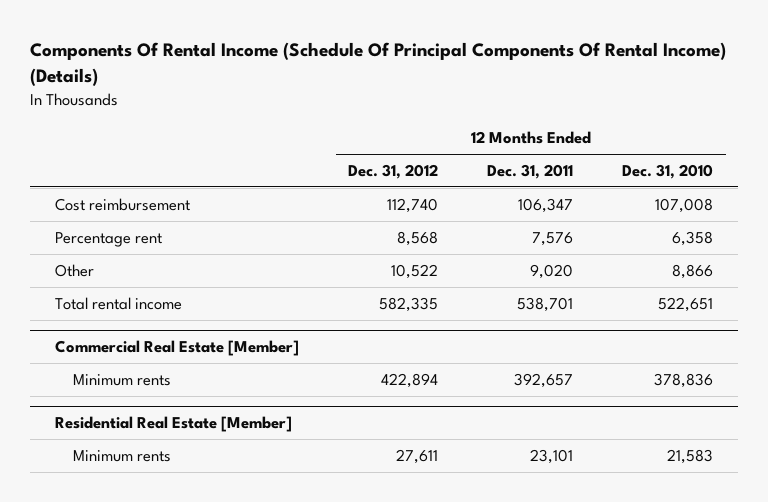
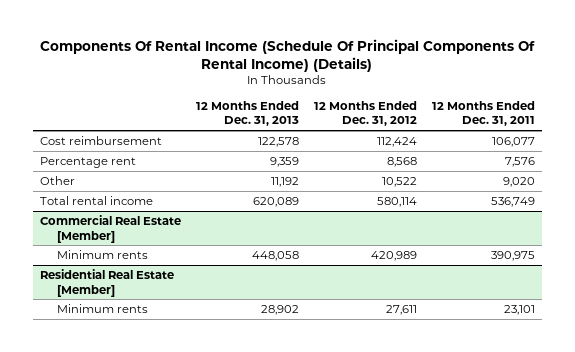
[622,164,714,180] Dec. 31, 2010 -> none
none -> [195,100,299,127] 12 Months Ended Dec. 31, 2013
[387,197,439,213] 112,740 -> [376,136,417,147] 112,424
[518,197,574,213] 106,347 -> [491,136,535,147] 106,077
[379,296,439,312] 582,335 -> [376,196,417,207] 580,114
[517,296,574,312] 538,701 -> [490,196,535,207] 536,749
[381,372,439,388] 422,894 -> [370,250,417,261] 420,989
[514,372,574,388] 392,657 -> [490,250,535,261] 390,975

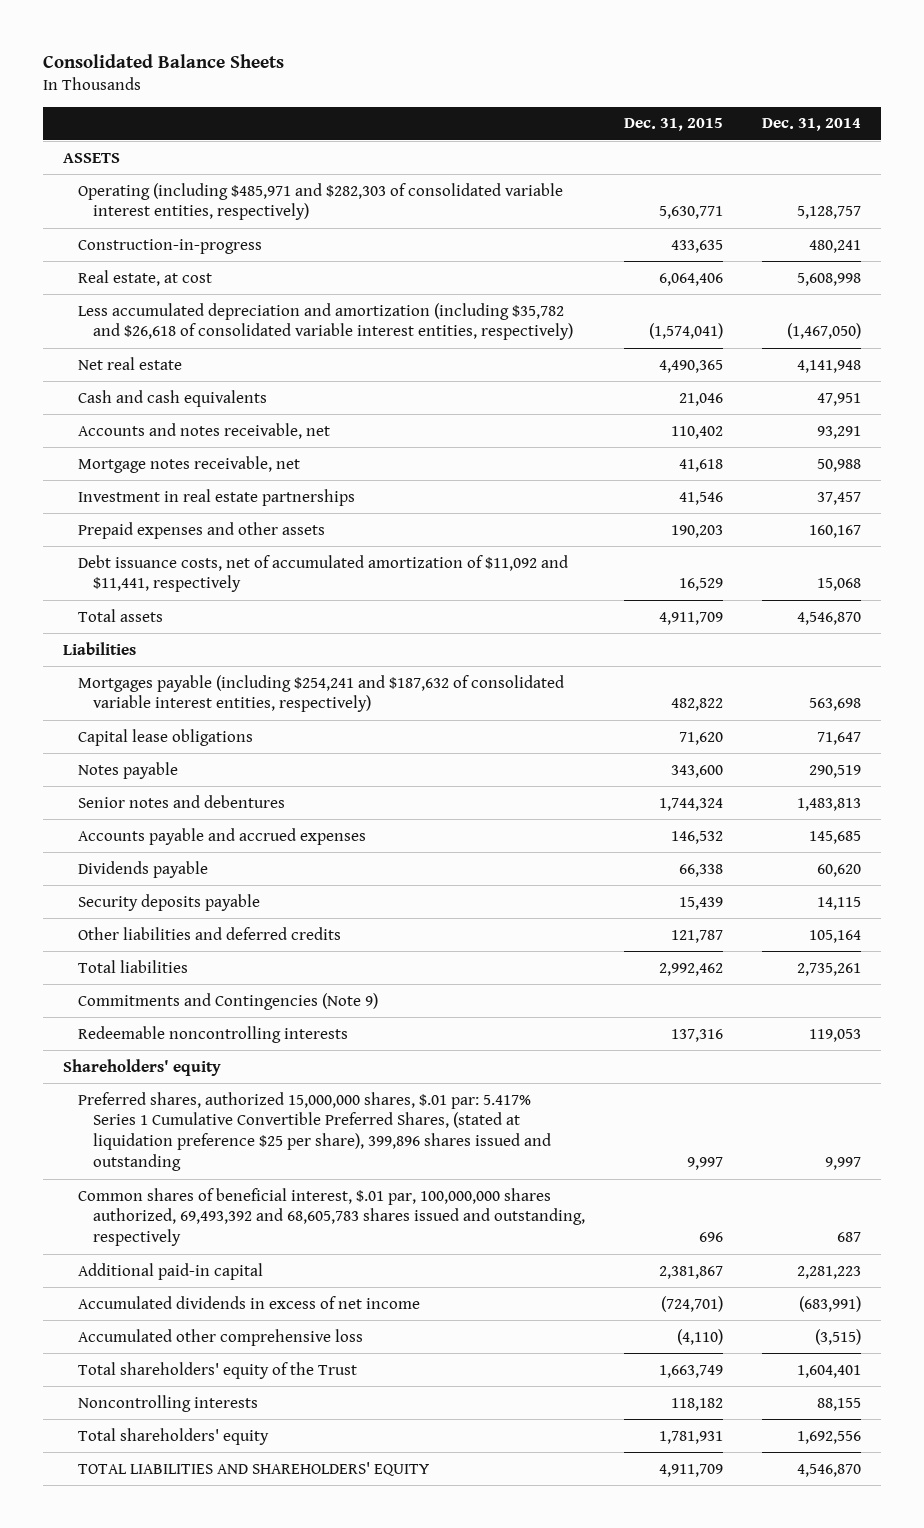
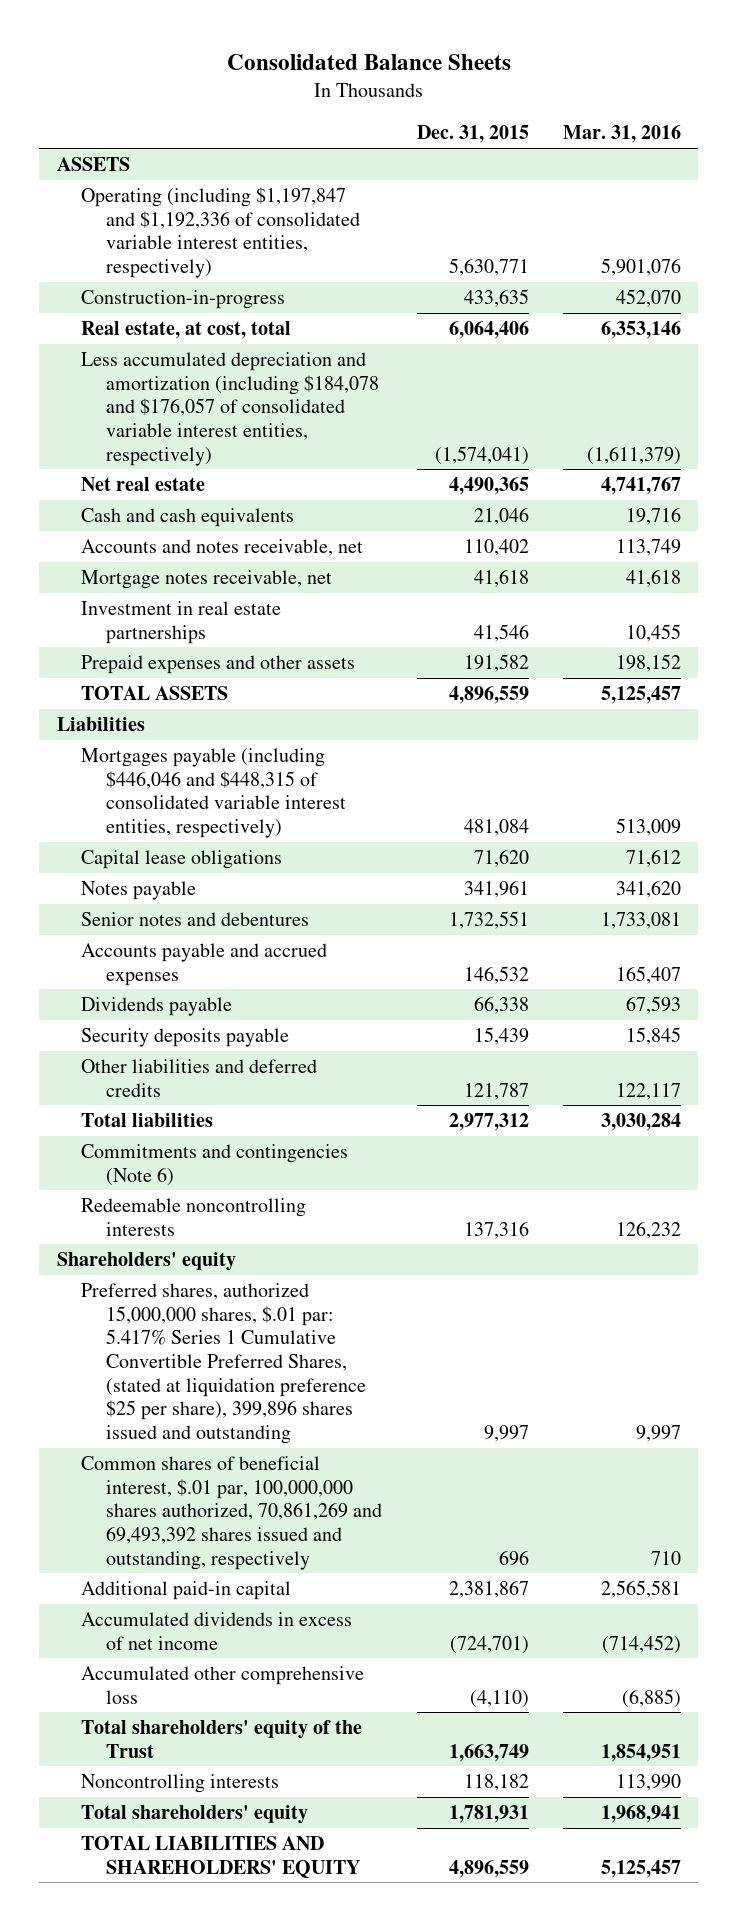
[762,118,862,132] Dec. 31, 2014 -> none
none -> [562,125,681,144] Mar. 31, 2016
[77,182,563,221] Operating (including $485,971 and $282,303 of consolidated variable interest entities, respectively) -> [81,187,361,278] Operating (including $1,197,847 and $1,192,336 of consolidated variable interest entities, respectively)
[77,269,212,286] Real estate, at cost -> [81,321,292,340] Real estate, at cost, total
[77,302,573,341] Less accumulated depreciation and amortization (including $35,782 and $26,618 of consolidated variable interest entities, respectively) -> [81,352,380,466] Less accumulated depreciation and amortization (including $184,078 and $176,057 of consolidated variable interest entities, respectively)
[77,554,568,593] Debt issuance costs, net of accumulated amortization of $11,092 and $11,441, respectively -> none
[671,524,724,538] 190,203 -> [463,654,529,673] 191,582
[77,608,163,622] Total assets -> [81,686,229,701] TOTAL ASSETS
[659,611,724,625] 4,911,709 -> [448,686,529,705] 4,896,559
[77,674,564,713] Mortgages payable (including $254,241 and $187,632 of consolidated variable interest entities, respectively) -> [81,748,347,838] Mortgages payable (including $446,046 and $448,315 of consolidated variable interest entities, respectively)
[671,698,724,712] 482,822 -> [463,818,529,836] 481,084
[671,764,724,778] 343,600 -> [463,880,529,899] 341,961
[659,797,724,811] 1,744,324 -> [448,911,529,930] 1,732,551
[659,962,724,976] 2,992,462 -> [448,1113,529,1132] 2,977,312
[77,992,378,1010] Commitments and Contingencies (Note 9) -> [81,1144,349,1186] Commitments and contingencies (Note 6)
[77,1187,585,1247] Common shares of beneficial interest, $.01 par, 100,000,000 shares authorized, 69,493,392 and 68,605,783 shares issued and outstanding, respectively -> [81,1456,383,1570] Common shares of beneficial interest, $.01 par, 100,000,000 shares authorized, 70,861,269 and 69,493,392 shares issued and outstanding, respectively
[659,1463,724,1477] 4,911,709 -> [448,1859,529,1878] 4,896,559

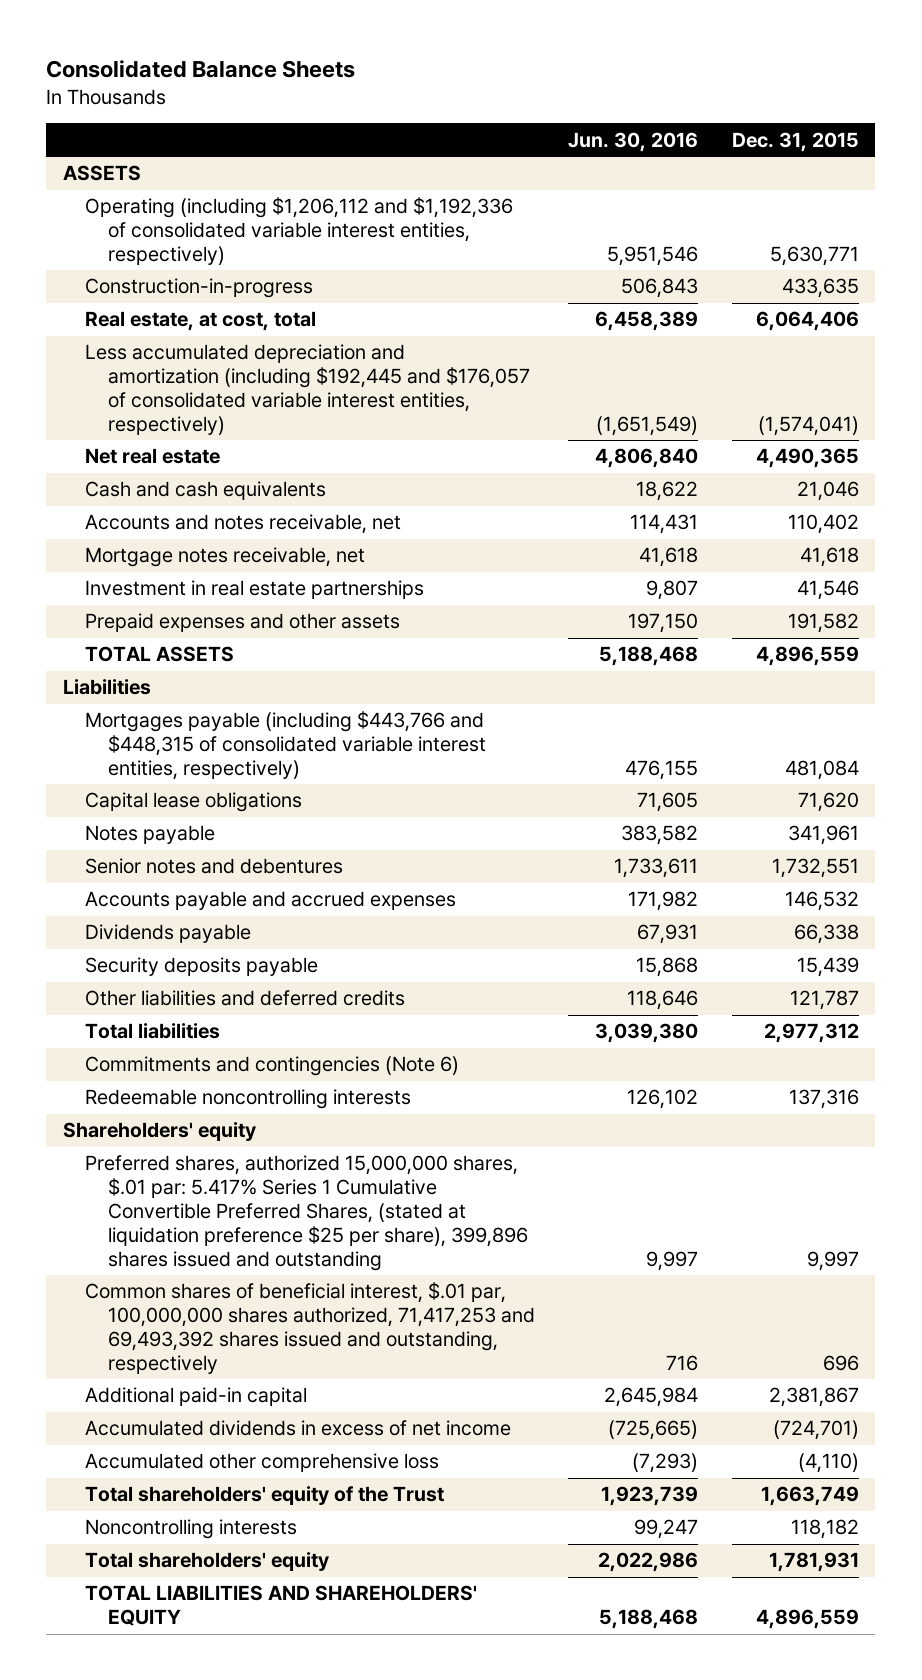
[562,125,681,144] Mar. 31, 2016 -> none
none -> [568,131,699,152] Jun. 30, 2016
[81,187,361,278] Operating (including $1,197,847 and $1,192,336 of consolidated variable interest entities, respectively) -> [85,197,514,266] Operating (including $1,206,112 and $1,192,336 of consolidated variable interest entities, respectively)
[81,352,380,466] Less accumulated depreciation and amortization (including $184,078 and $176,057 of consolidated variable interest entities, respectively) -> [85,344,530,435] Less accumulated depreciation and amortization (including $192,445 and $176,057 of consolidated variable interest entities, respectively)
[81,748,347,838] Mortgages payable (including $446,046 and $448,315 of consolidated variable interest entities, respectively) -> [85,711,486,781] Mortgages payable (including $443,766 and $448,315 of consolidated variable interest entities, respectively)
[81,1456,383,1570] Common shares of beneficial interest, $.01 par, 100,000,000 shares authorized, 70,861,269 and 69,493,392 shares issued and outstanding, respectively -> [85,1282,535,1374] Common shares of beneficial interest, $.01 par, 100,000,000 shares authorized, 71,417,253 and 69,493,392 shares issued and outstanding, respectively

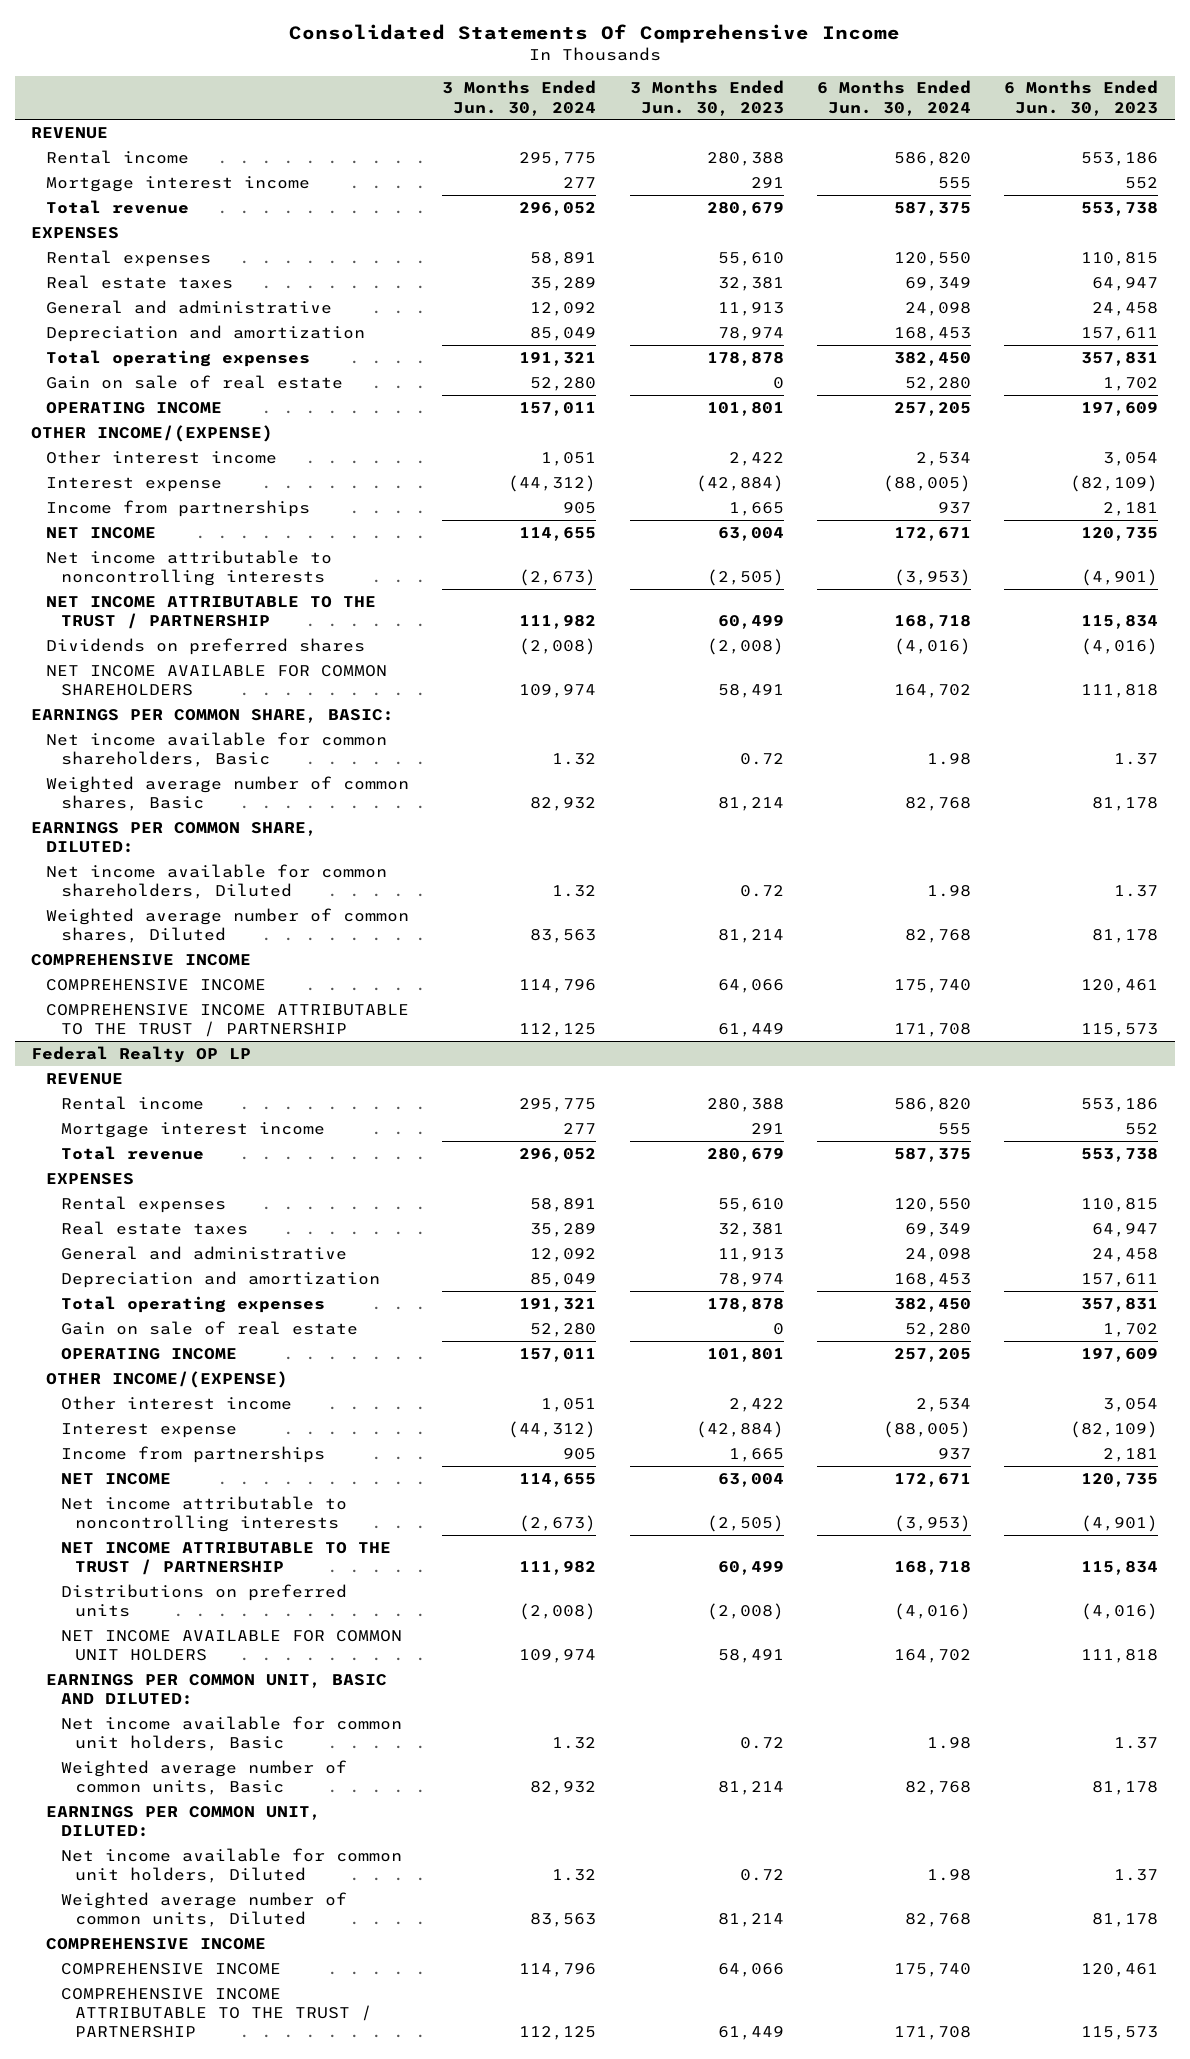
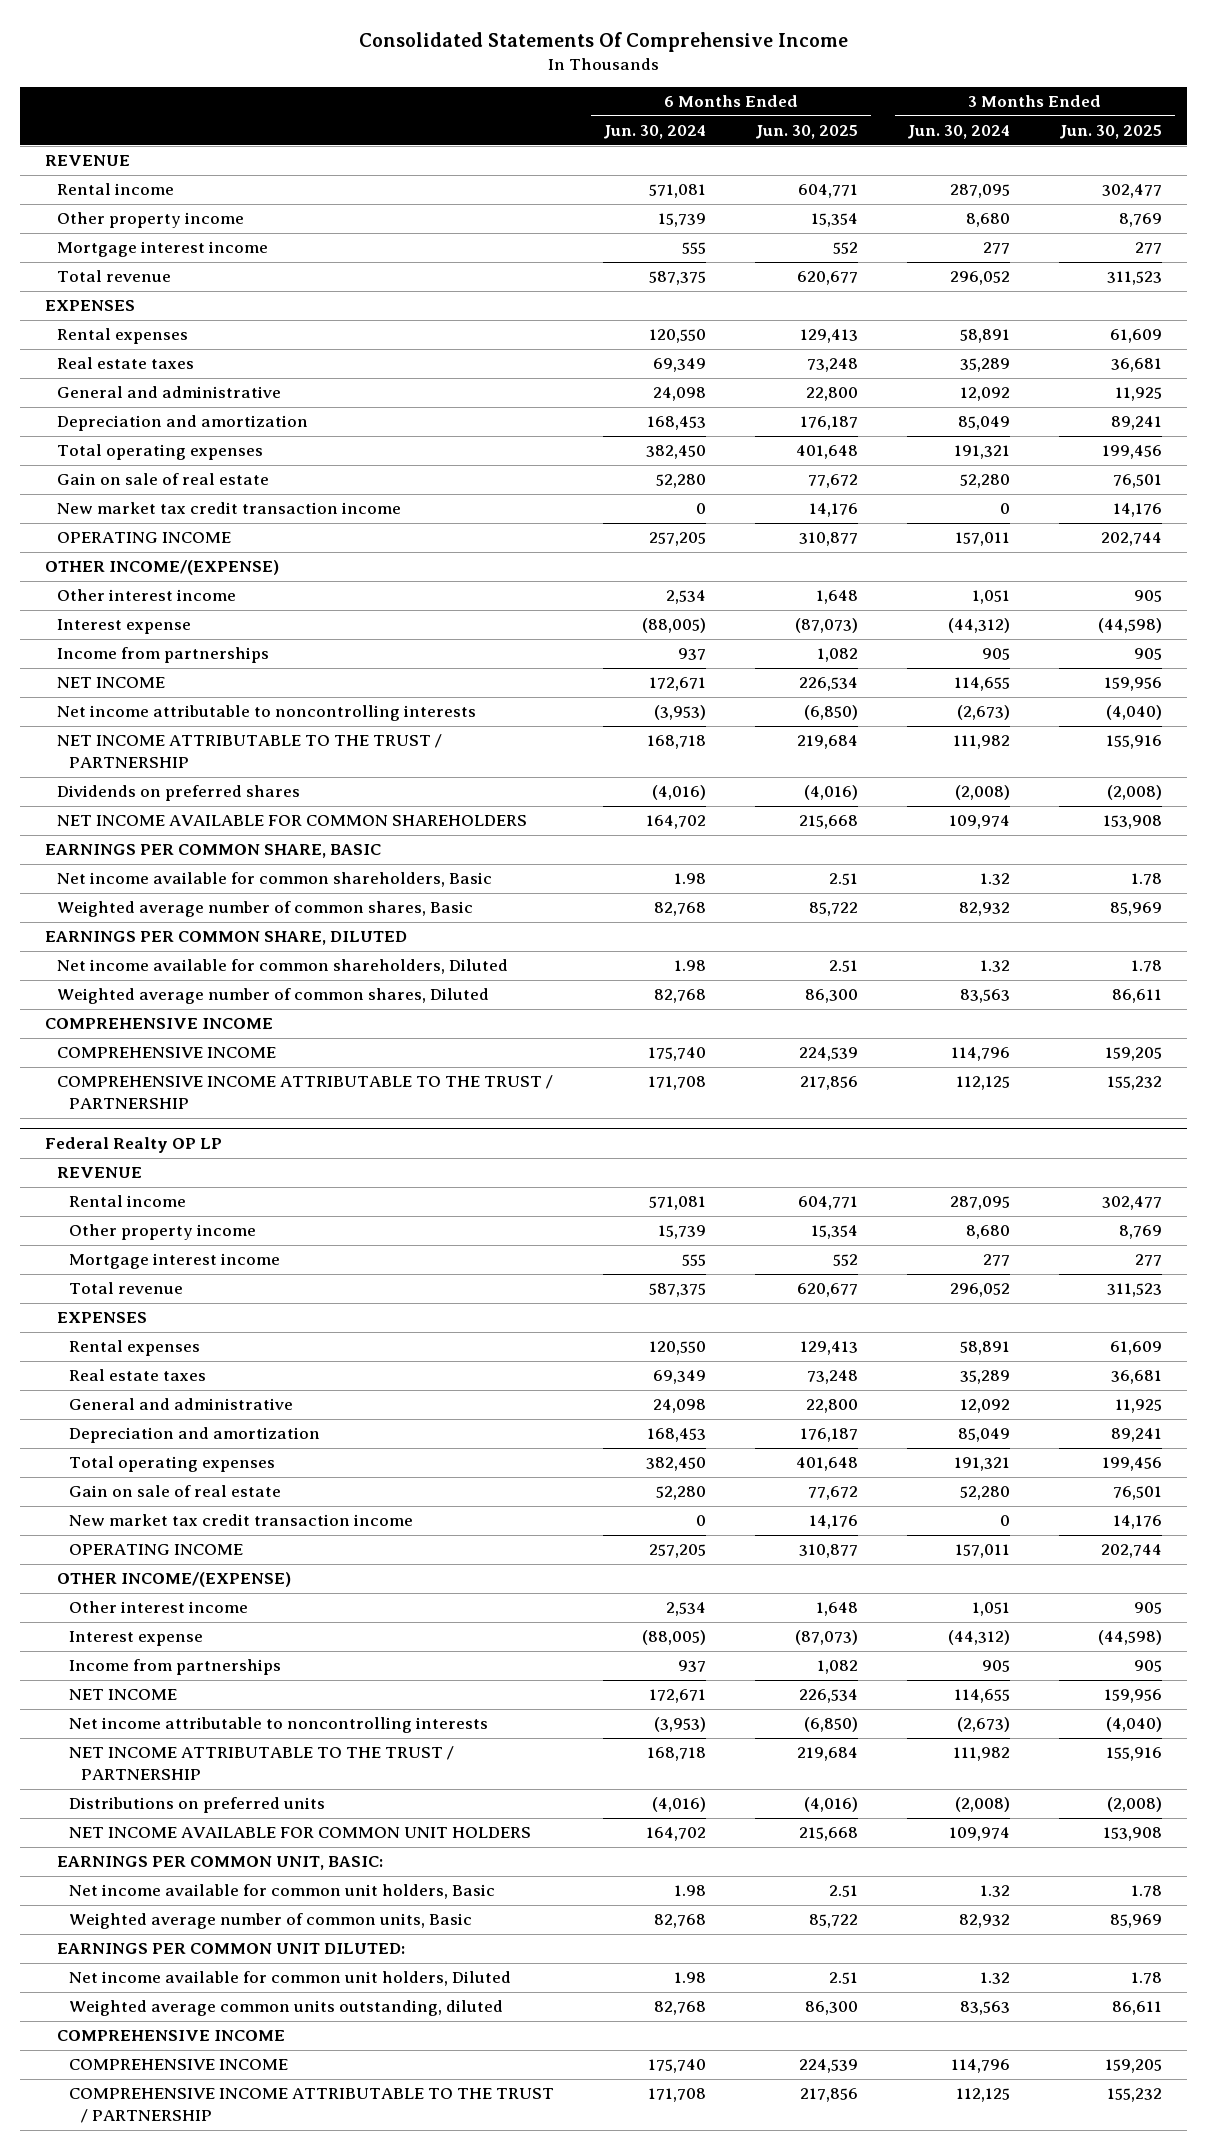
[629,80,784,116] 3 Months Ended Jun. 30, 2023 -> none
[1004,80,1159,116] 6 Months Ended Jun. 30, 2023 -> none
none -> [755,124,859,139] Jun. 30, 2025
none -> [1059,124,1163,139] Jun. 30, 2025
[519,151,597,166] 295,775 -> [950,184,1011,199] 287,095
[893,151,971,166] 586,820 -> [649,184,707,199] 571,081
none -> [57,212,245,229] Other property income
none -> [57,502,402,515] New market tax credit transaction income
[31,708,395,723] EARNINGS PER COMMON SHARE, BASIC: -> [44,844,381,859] EARNINGS PER COMMON SHARE, BASIC
[31,821,318,854] EARNINGS PER COMMON SHARE, DILUTED: -> [44,931,407,946] EARNINGS PER COMMON SHARE, DILUTED
[519,1097,597,1112] 295,775 -> [950,1196,1011,1211] 287,095
[893,1097,971,1112] 586,820 -> [649,1196,707,1211] 571,081
none -> [69,1224,257,1241] Other property income
none -> [69,1514,414,1527] New market tax credit transaction income
[46,1673,388,1706] EARNINGS PER COMMON UNIT, BASIC AND DILUTED: -> [57,1856,384,1871] EARNINGS PER COMMON UNIT, BASIC:
[46,1805,322,1838] EARNINGS PER COMMON UNIT, DILUTED: -> [57,1943,406,1955] EARNINGS PER COMMON UNIT DILUTED:
[60,1891,347,1928] Weighted average number of common units, Diluted -> [69,2000,504,2017] Weighted average common units outstanding, diluted

